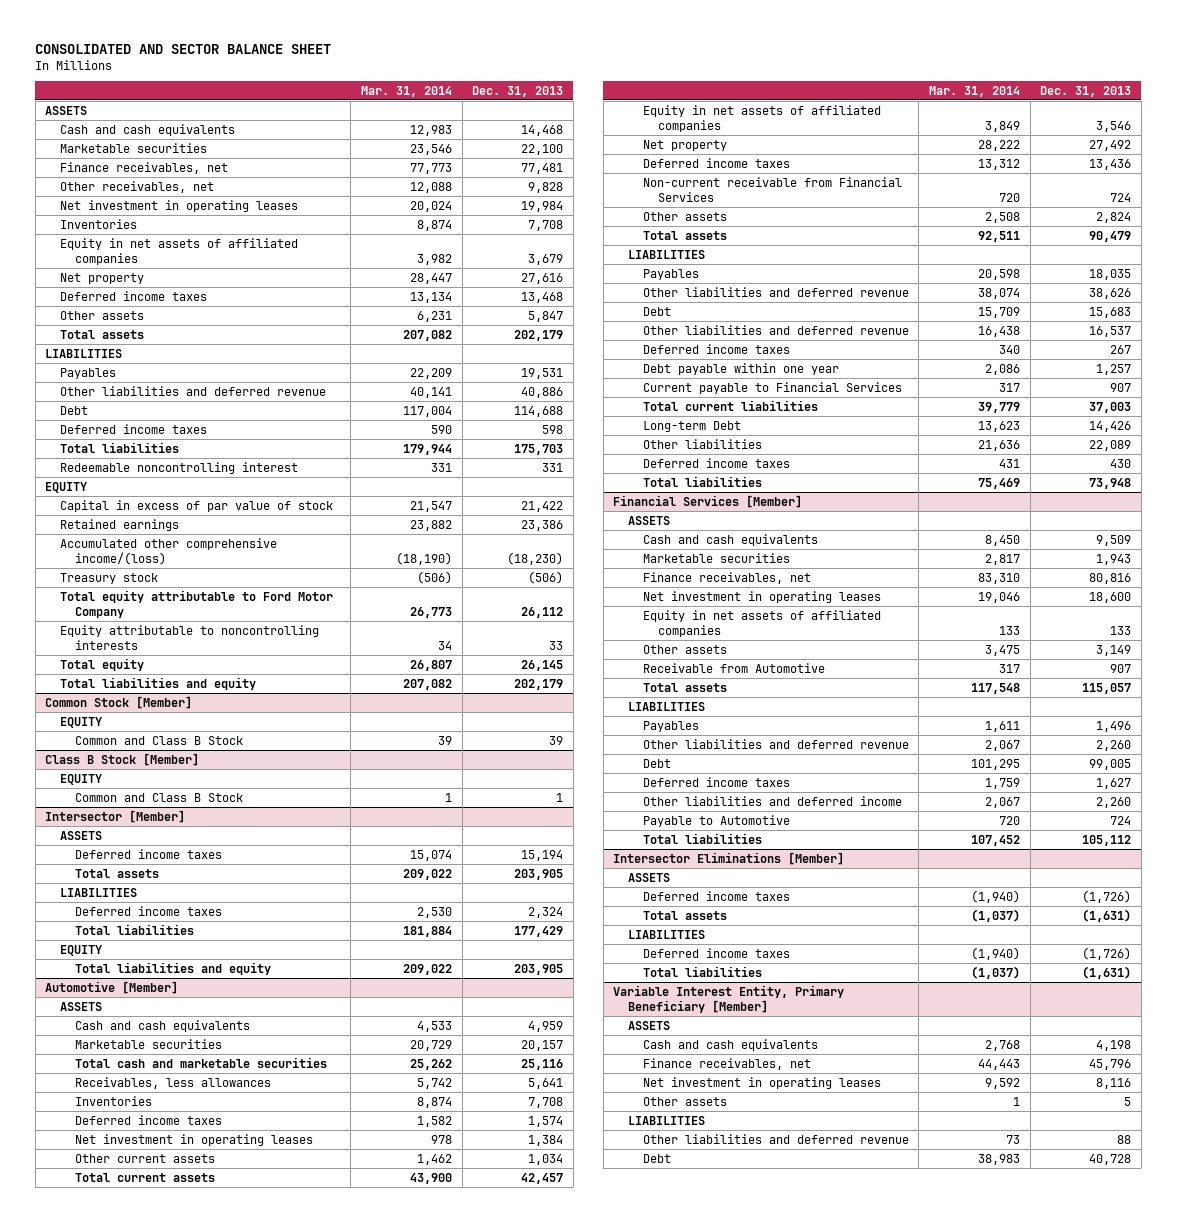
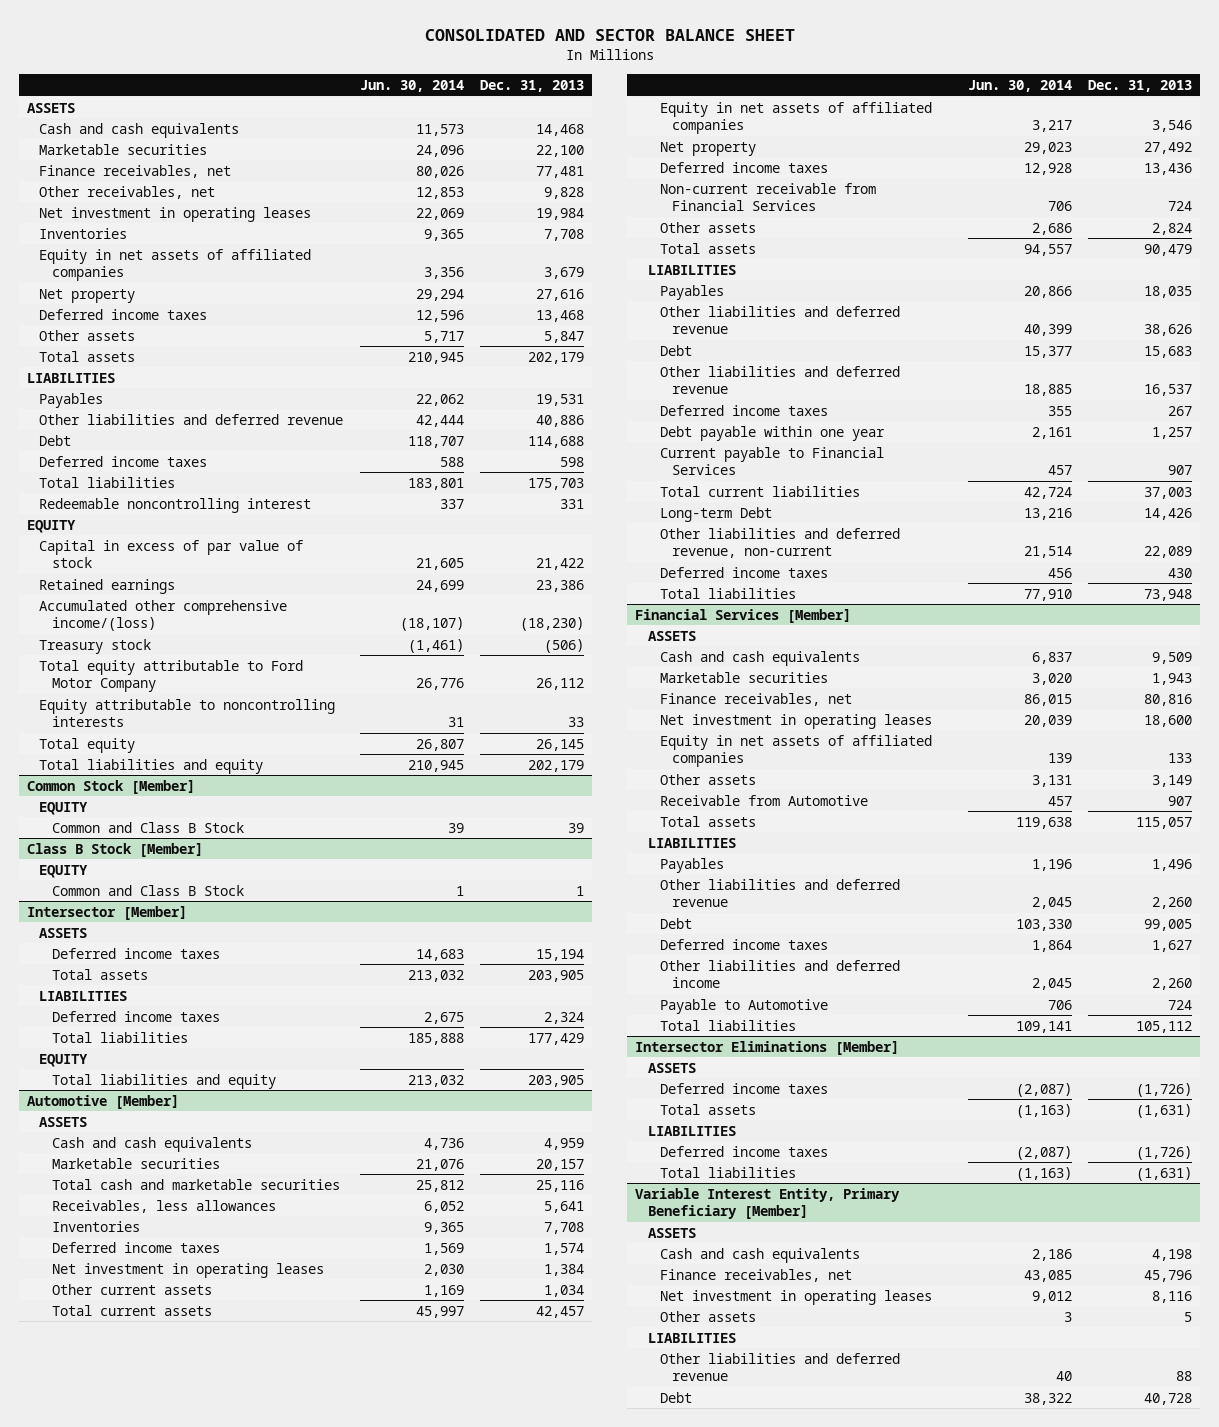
[361,86,453,98] Mar. 31, 2014 -> none
none -> [359,80,464,93] Jun. 30, 2014
[642,438,762,449] Other liabilities -> [659,527,900,559] Other liabilities and deferred revenue, non-current

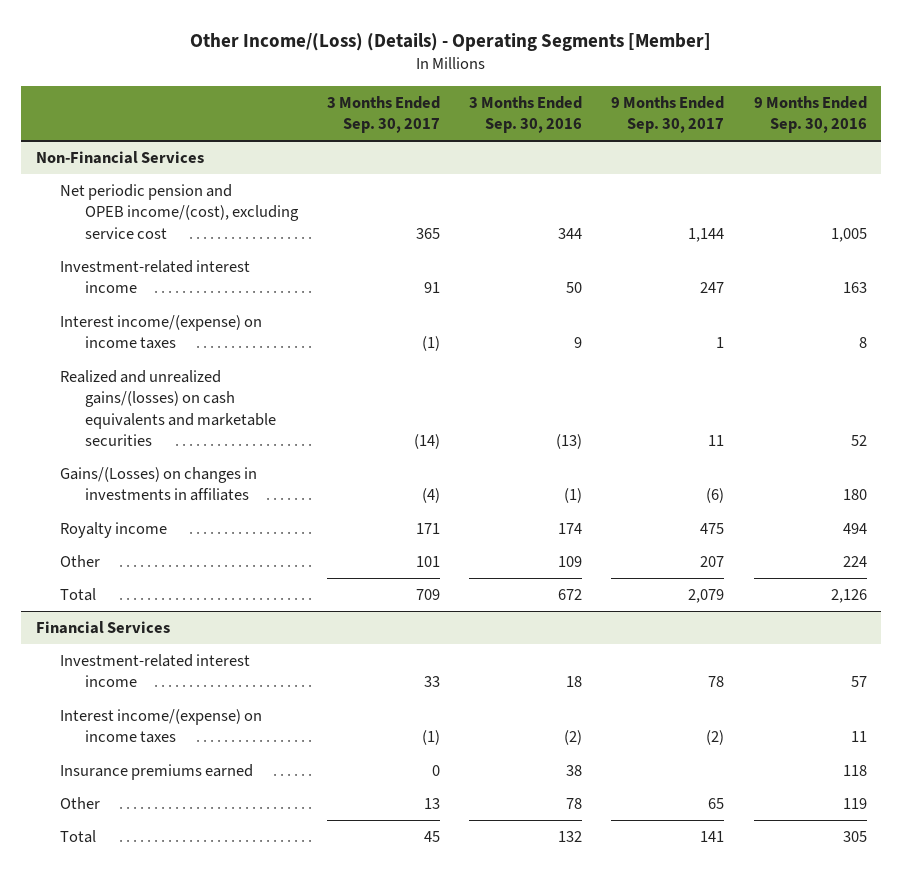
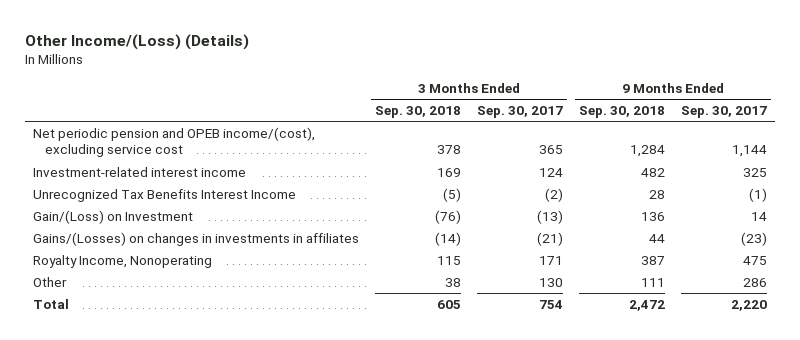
[190,32,712,51] Other Income/(Loss) (Details) - Operating Segments [Member] -> [25,33,250,50] Other Income/(Loss) (Details)
[469,95,583,134] 3 Months Ended Sep. 30, 2016 -> none
[753,95,867,134] 9 Months Ended Sep. 30, 2016 -> none
none -> [375,105,462,118] Sep. 30, 2018
none -> [579,105,666,118] Sep. 30, 2018
[36,151,205,165] Non-Financial Services -> none
[60,370,276,446] Realized and unrealized gains/(losses) on cash equivalents and marketable securities -> none
[36,621,171,635] Financial Services -> none
[60,654,251,688] Investment-related interest income -> none
[60,709,263,744] Interest income/(expense) on income taxes -> none
[60,764,254,781] Insurance premiums earned -> none
[60,797,101,810] Other -> none
[60,830,97,844] Total -> none
[423,282,440,294] 91 -> [539,167,564,177] 124
[700,282,725,294] 247 -> [743,167,768,177] 325
[60,315,263,350] Interest income/(expense) on income taxes -> [33,188,297,202] Unrecognized Tax Benefits Interest Income
[421,336,440,352] (1) -> [545,187,564,202] (2)
[716,337,725,349] 1 -> [749,187,768,202] (1)
none -> [33,209,194,224] Gain/(Loss) on Investment
[421,488,440,504] (4) -> [537,231,564,246] (21)
[706,488,725,504] (6) -> [741,231,768,246] (23)
[60,522,168,539] Royalty income -> [33,254,213,268] Royalty Income, Nonoperating
[415,556,440,568] 101 -> [539,277,564,287] 130
[700,556,725,568] 207 -> [743,277,768,287] 286
[415,589,440,601] 709 -> [539,299,564,309] 754
[688,589,725,604] 2,079 -> [731,299,768,311] 2,220

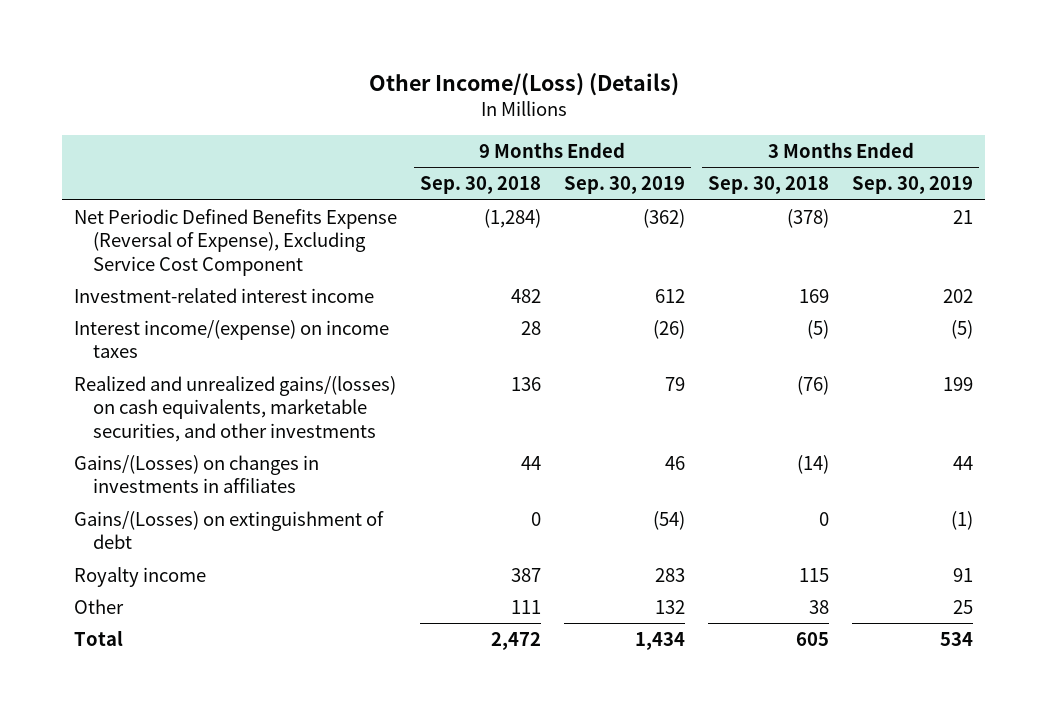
[477,105,564,118] Sep. 30, 2017 -> none
[681,105,768,118] Sep. 30, 2017 -> none
none -> [564,176,686,195] Sep. 30, 2019
none -> [852,176,974,195] Sep. 30, 2019
[33,126,316,158] Net periodic pension and OPEB income/(cost), excluding service cost -> none
none -> [73,208,397,276] Net Periodic Defined Benefits Expense (Reversal of Expense), Excluding Service Cost Component
[33,188,297,202] Unrecognized Tax Benefits Interest Income -> [73,319,389,359] Interest income/(expense) on income taxes
[33,209,194,224] Gain/(Loss) on Investment -> [73,375,396,442] Realized and unrealized gains/(losses) on cash equivalents, marketable securities, and other investments
none -> [73,510,384,550] Gains/(Losses) on extinguishment of debt
[33,254,213,268] Royalty Income, Nonoperating -> [73,566,206,587] Royalty income

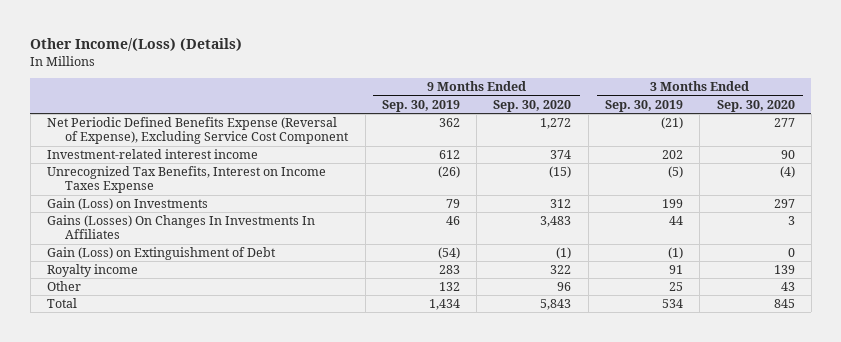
[419,176,541,195] Sep. 30, 2018 -> none
[708,176,830,195] Sep. 30, 2018 -> none
none -> [493,99,572,112] Sep. 30, 2020
none -> [716,99,795,112] Sep. 30, 2020
[643,208,686,228] (362) -> [438,118,460,128] 362
[953,209,974,224] 21 -> [660,117,683,130] (21)
[73,319,389,359] Interest income/(expense) on income taxes -> [46,166,326,194] Unrecognized Tax Benefits, Interest on Income Taxes Expense
[73,375,396,442] Realized and unrealized gains/(losses) on cash equivalents, marketable securities, and other investments -> [46,198,208,211] Gain (Loss) on Investments
[73,454,319,494] Gains/(Losses) on changes in investments in affiliates -> [46,215,315,240] Gains (Losses) On Changes In Investments In Affiliates
[73,510,384,550] Gains/(Losses) on extinguishment of debt -> [46,247,276,261] Gain (Loss) on Extinguishment of Debt

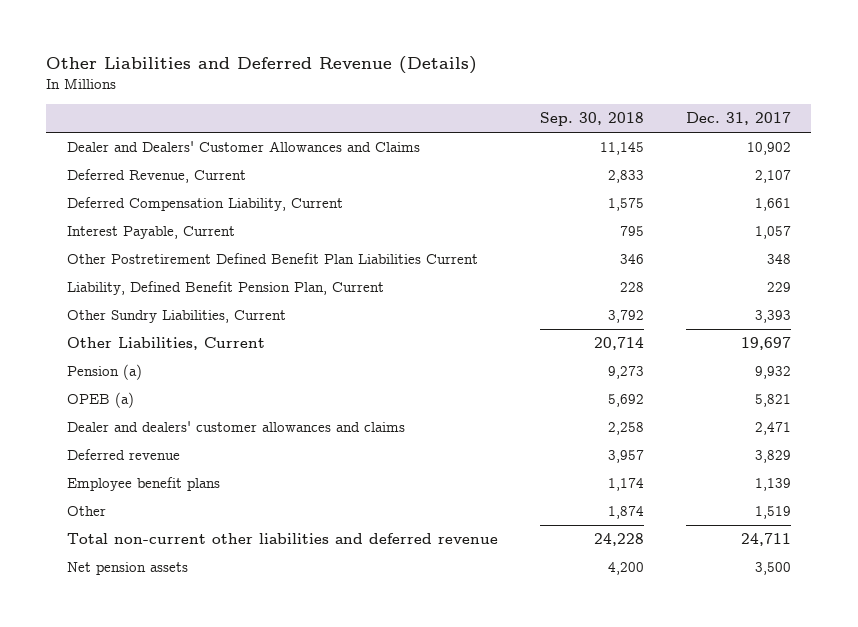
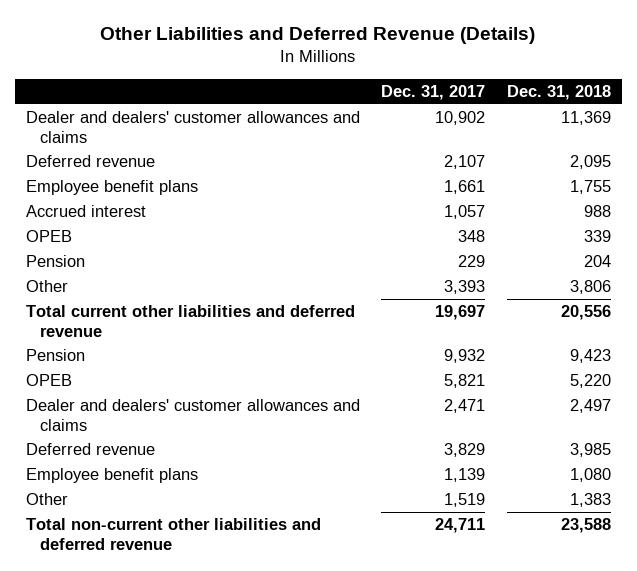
[539,112,644,127] Sep. 30, 2018 -> none
none -> [507,84,612,100] Dec. 31, 2018
[66,141,420,153] Dealer and Dealers' Customer Allowances and Claims -> [25,111,360,143] Dealer and dealers' customer allowances and claims
[66,169,246,184] Deferred Revenue, Current -> [25,155,155,168] Deferred revenue
[66,197,343,212] Deferred Compensation Liability, Current -> [25,180,198,196] Employee benefit plans
[66,226,235,240] Interest Payable, Current -> [25,205,146,218] Accrued interest
[66,253,478,265] Other Postretirement Defined Benefit Plan Liabilities Current -> [25,230,72,243] OPEB
[66,281,384,296] Liability, Defined Benefit Pension Plan, Current -> [25,255,85,268] Pension
[66,310,286,324] Other Sundry Liabilities, Current -> [25,280,68,293] Other
[66,337,265,351] Other Liabilities, Current -> [25,305,355,337] Total current other liabilities and deferred revenue
[66,364,142,381] Pension (a) -> [25,349,85,362] Pension
[66,392,134,409] OPEB (a) -> [25,374,72,387] OPEB
[66,562,188,576] Net pension assets -> none

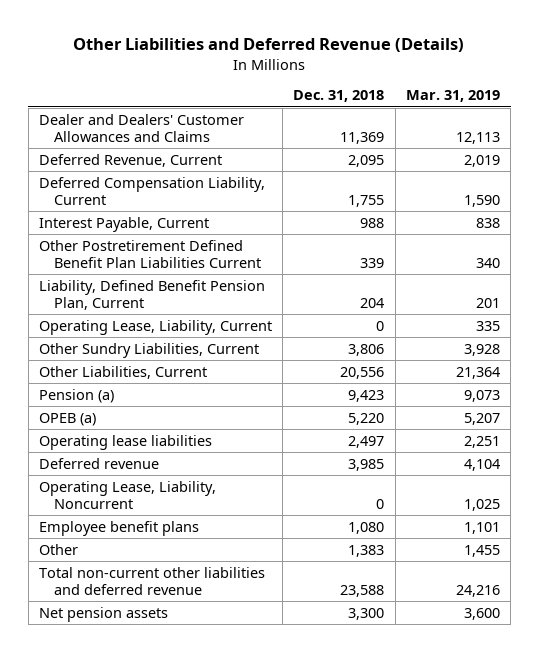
[381,84,486,100] Dec. 31, 2017 -> none
none -> [406,90,501,103] Mar. 31, 2019
[25,111,360,143] Dealer and dealers' customer allowances and claims -> [38,113,244,142] Dealer and Dealers' Customer Allowances and Claims
[25,155,155,168] Deferred revenue -> [38,153,222,167] Deferred Revenue, Current
[25,180,198,196] Employee benefit plans -> [38,176,265,205] Deferred Compensation Liability, Current
[25,205,146,218] Accrued interest -> [38,216,209,232] Interest Payable, Current
[25,230,72,243] OPEB -> [38,239,261,268] Other Postretirement Defined Benefit Plan Liabilities Current
[25,255,85,268] Pension -> [38,279,265,310] Liability, Defined Benefit Pension Plan, Current
none -> [38,319,272,335] Operating Lease, Liability, Current
[25,280,68,293] Other -> [38,342,259,358] Other Sundry Liabilities, Current
[25,305,355,337] Total current other liabilities and deferred revenue -> [38,365,207,379] Other Liabilities, Current
[25,349,85,362] Pension -> [38,388,114,403] Pension (a)
[25,374,72,387] OPEB -> [38,412,96,426] OPEB (a)
[25,399,360,431] Dealer and dealers' customer allowances and claims -> [38,434,212,450] Operating lease liabilities
none -> [38,480,216,509] Operating Lease, Liability, Noncurrent
none -> [38,606,168,622] Net pension assets

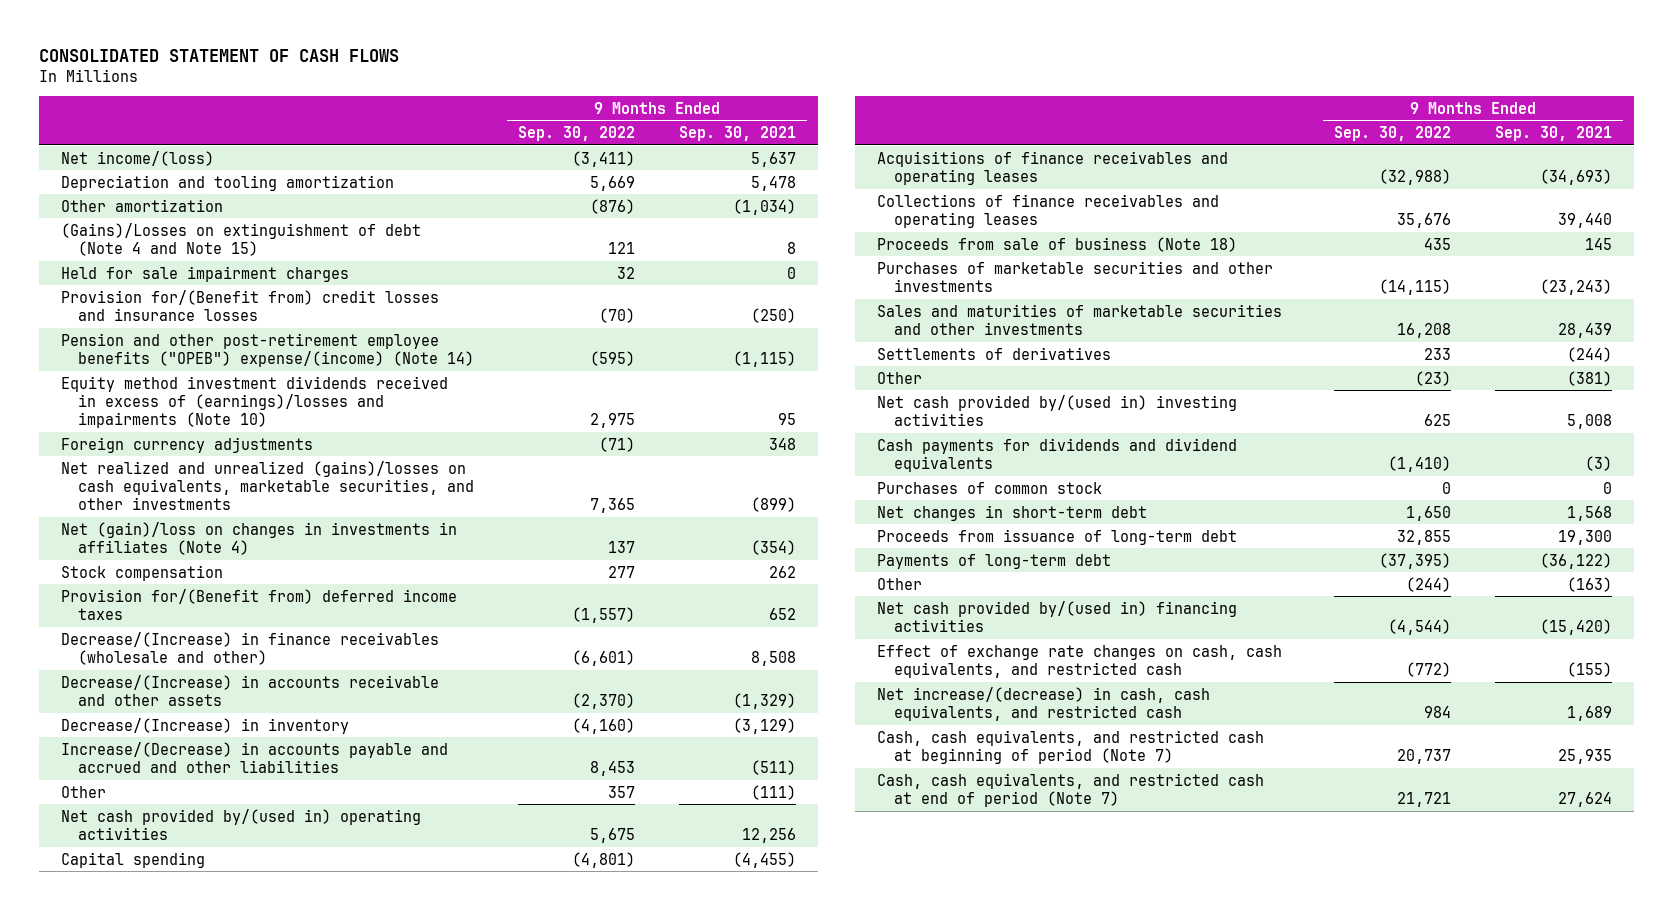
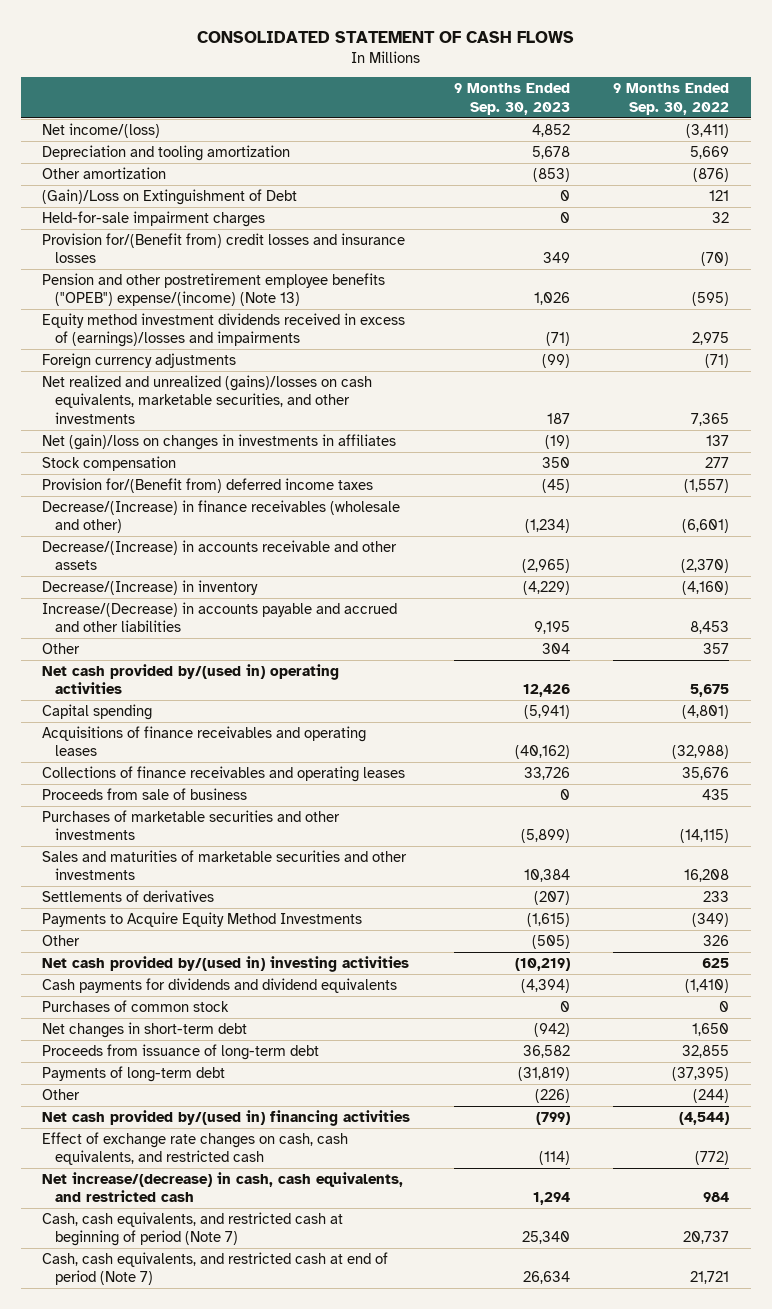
[679,126,797,142] Sep. 30, 2021 -> none
none -> [453,83,570,115] 9 Months Ended Sep. 30, 2023
[60,222,421,256] (Gains)/Losses on extinguishment of debt (Note 4 and Note 15) -> [42,188,298,205] (Gain)/Loss on Extinguishment of Debt
[60,265,349,282] Held for sale impairment charges -> [42,210,266,227] Held-for-sale impairment charges
[60,332,474,367] Pension and other post-retirement employee benefits ("OPEB") expense/(income) (Note 14) -> [42,272,386,307] Pension and other postretirement employee benefits ("OPEB") expense/(income) (Note 13)
[60,375,448,429] Equity method investment dividends received in excess of (earnings)/losses and impairments (Note 10) -> [42,312,406,348] Equity method investment dividends received in excess of (earnings)/losses and impairments
[60,521,457,555] Net (gain)/loss on changes in investments in affiliates (Note 4) -> [42,433,397,450] Net (gain)/loss on changes in investments in affiliates
[876,236,1237,252] Proceeds from sale of business (Note 18) -> [42,787,248,800] Proceeds from sale of business
none -> [42,911,363,927] Payments to Acquire Equity Method Investments
[1415,370,1452,386] (23) -> [703,934,730,946] 326

